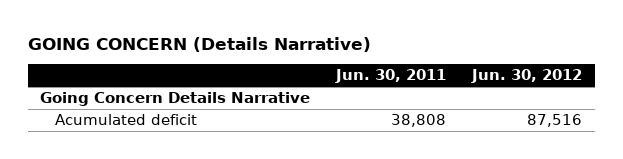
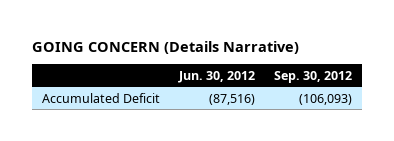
[335,69,447,84] Jun. 30, 2011 -> none
none -> [274,70,353,83] Sep. 30, 2012
[40,92,311,107] Going Concern Details Narrative -> none
[55,114,198,126] Acumulated deficit -> [41,92,160,103] Accumulated Deficit
[527,114,583,128] 87,516 -> [208,93,255,105] (87,516)

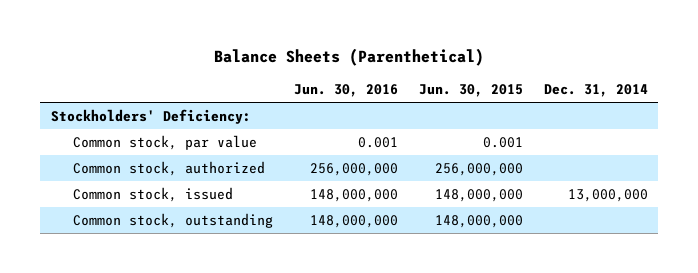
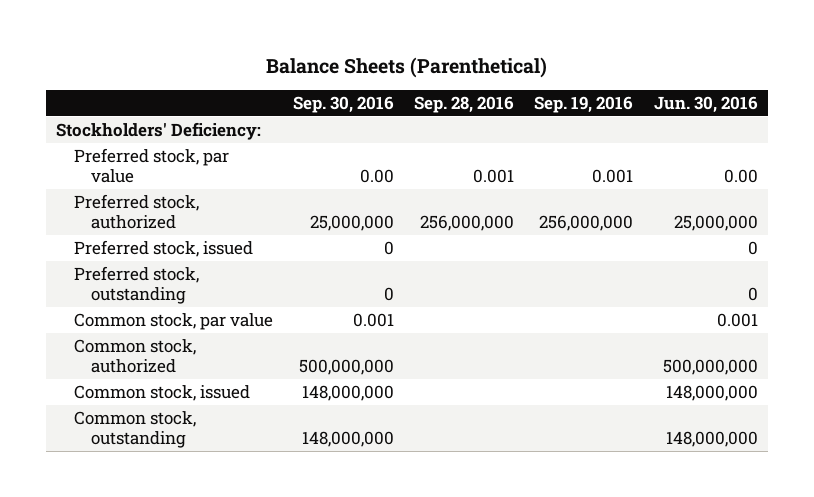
[418,83,523,97] Jun. 30, 2015 -> none
[543,83,648,97] Dec. 31, 2014 -> none
none -> [293,95,395,113] Sep. 30, 2016
none -> [414,95,515,113] Sep. 28, 2016
none -> [534,95,634,113] Sep. 19, 2016
none -> [73,147,229,184] Preferred stock, par value
none -> [73,193,199,230] Preferred stock, authorized
none -> [73,239,253,257] Preferred stock, issued
none -> [73,265,199,305] Preferred stock, outstanding
[309,162,398,176] 256,000,000 -> [662,359,758,376] 500,000,000

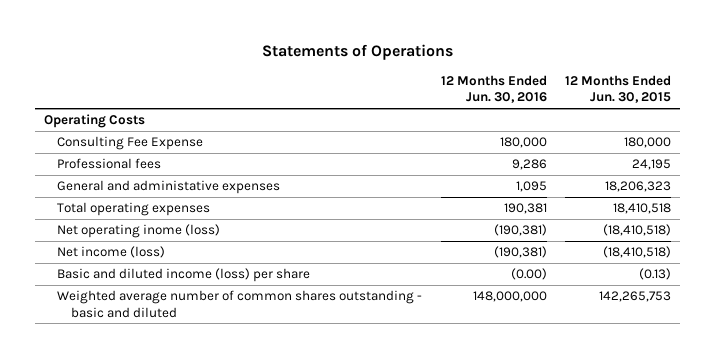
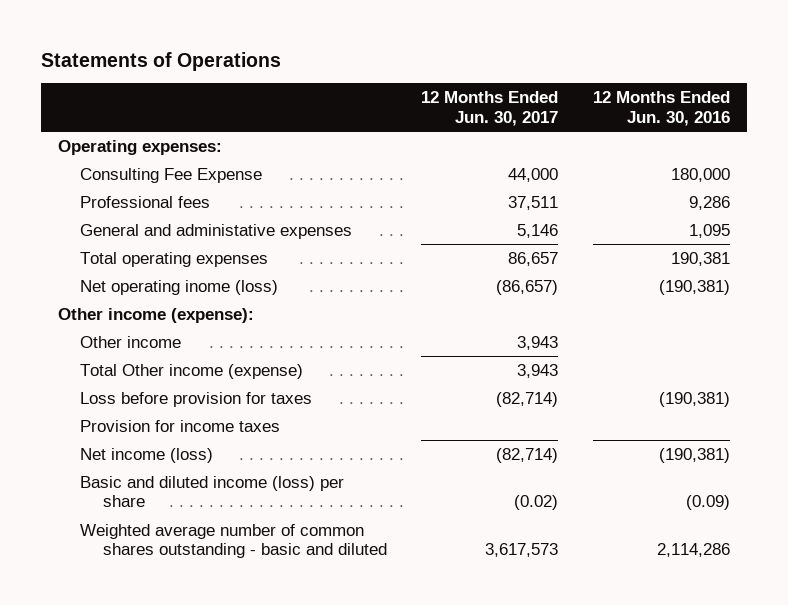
[565,75,672,104] 12 Months Ended Jun. 30, 2015 -> none
none -> [421,91,559,126] 12 Months Ended Jun. 30, 2017
[43,114,145,129] Operating Costs -> [57,140,222,156] Operating expenses:
none -> [57,308,254,324] Other income (expense):
none -> [80,336,182,349] Other income
none -> [80,364,304,380] Total Other income (expense)
none -> [80,392,313,408] Loss before provision for taxes
none -> [80,420,281,433] Provision for income taxes
[510,268,547,281] (0.00) -> [686,495,731,511] (0.09)
[472,291,547,303] 148,000,000 -> [657,543,731,558] 2,114,286

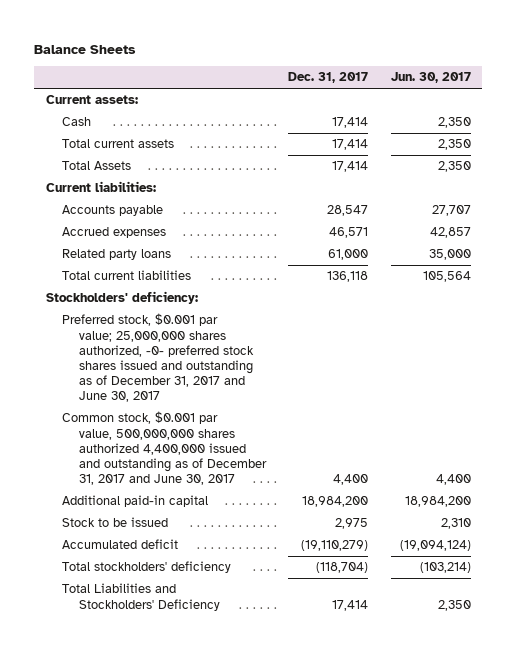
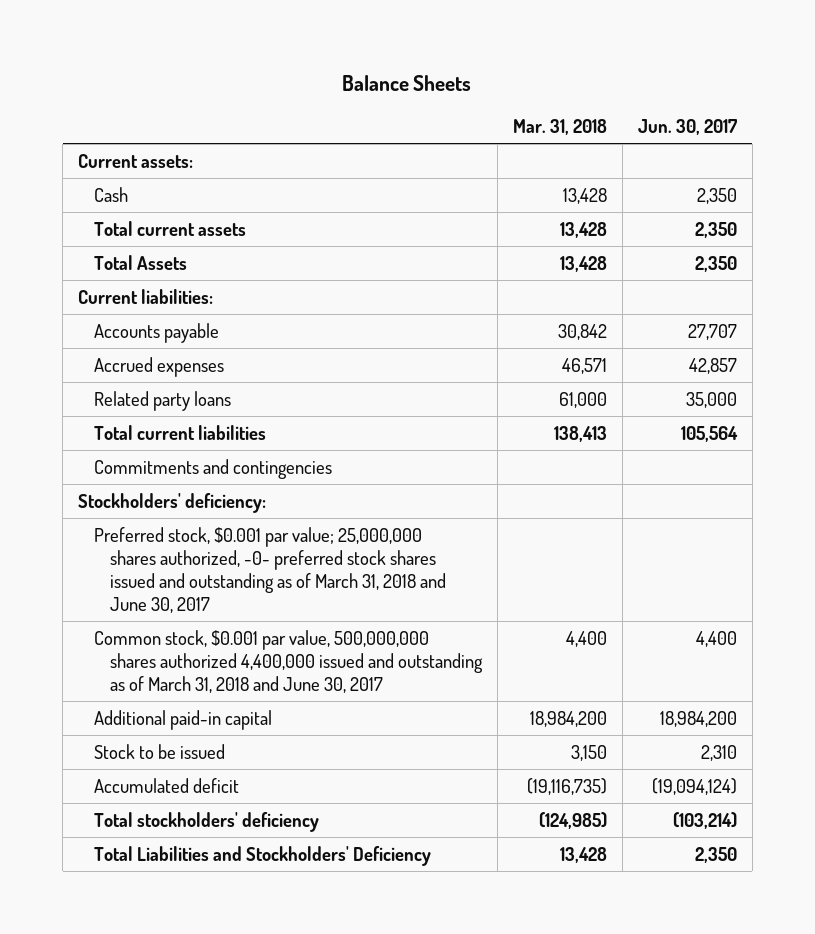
[288,72,369,84] Dec. 31, 2017 -> none
none -> [512,119,607,136] Mar. 31, 2018
none -> [93,458,332,479] Commitments and contingencies
[62,313,255,403] Preferred stock, $0.001 par value; 25,000,000 shares authorized, -0- preferred stock shares issued and outstanding as of December 31, 2017 and June 30, 2017 -> [93,526,446,613] Preferred stock, $0.001 par value; 25,000,000 shares authorized, -0- preferred stock shares issued and outstanding as of March 31, 2018 and June 30, 2017
[62,411,268,486] Common stock, $0.001 par value, 500,000,000 shares authorized 4,400,000 issued and outstanding as of December 31, 2017 and June 30, 2017 -> [93,629,483,693] Common stock, $0.001 par value, 500,000,000 shares authorized 4,400,000 issued and outstanding as of March 31, 2018 and June 30, 2017

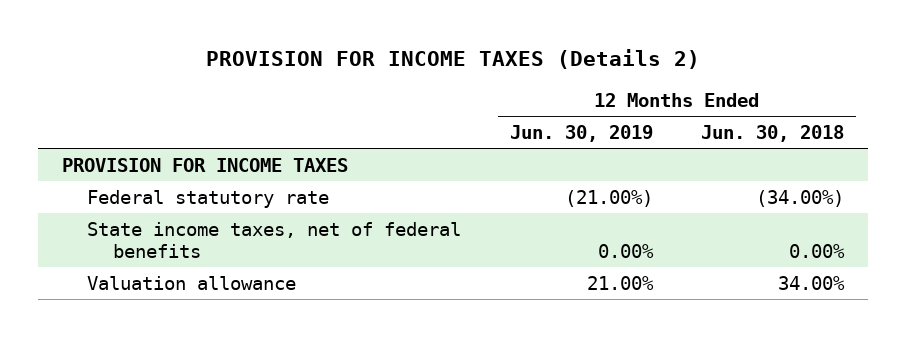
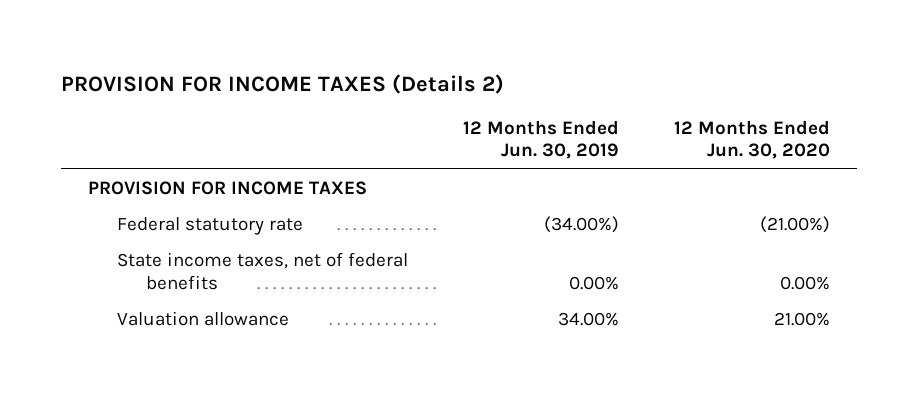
[700,124,844,142] Jun. 30, 2018 -> none
none -> [673,119,830,160] 12 Months Ended Jun. 30, 2020
[564,189,653,207] (21.00%) -> [544,216,620,234] (34.00%)
[586,275,654,290] 21.00% -> [558,312,620,327] 34.00%

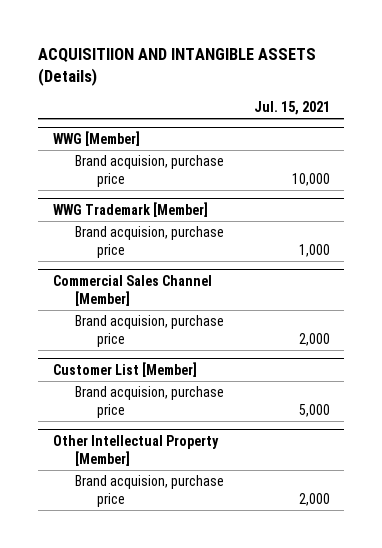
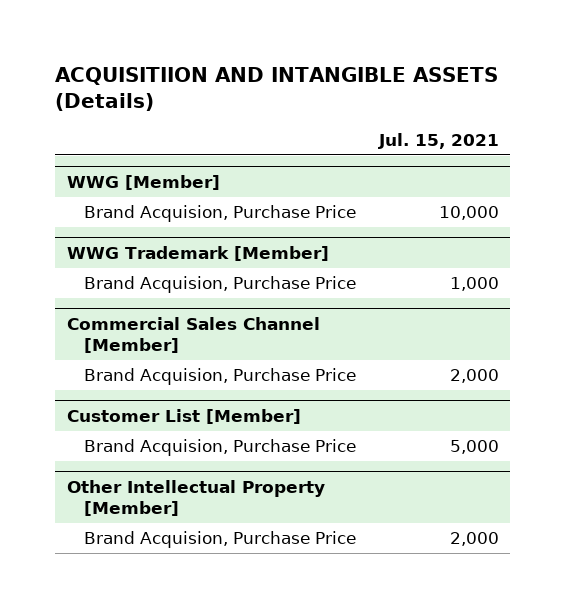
[74,155,224,187] Brand acquision, purchase price -> [84,205,357,223] Brand Acquision, Purchase Price
[74,226,224,258] Brand acquision, purchase price -> [84,276,357,294] Brand Acquision, Purchase Price
[74,315,224,347] Brand acquision, purchase price -> [84,368,357,386] Brand Acquision, Purchase Price
[74,386,224,418] Brand acquision, purchase price -> [84,439,357,457] Brand Acquision, Purchase Price
[74,475,224,507] Brand acquision, purchase price -> [84,531,357,549] Brand Acquision, Purchase Price

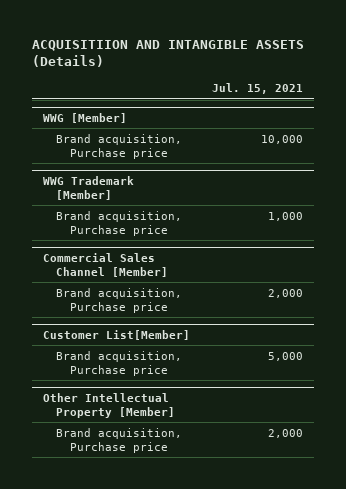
[84,205,357,223] Brand Acquision, Purchase Price -> [56,133,183,159] Brand acquisition, Purchase price
[84,276,357,294] Brand Acquision, Purchase Price -> [56,210,183,236] Brand acquisition, Purchase price
[84,368,357,386] Brand Acquision, Purchase Price -> [56,287,183,313] Brand acquisition, Purchase price
[66,408,301,424] Customer List [Member] -> [43,329,191,340] Customer List[Member]
[84,439,357,457] Brand Acquision, Purchase Price -> [56,350,183,376] Brand acquisition, Purchase price
[84,531,357,549] Brand Acquision, Purchase Price -> [56,427,183,453] Brand acquisition, Purchase price

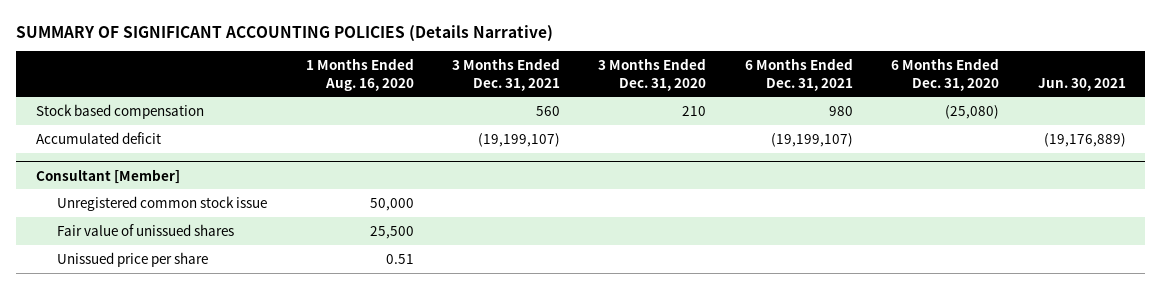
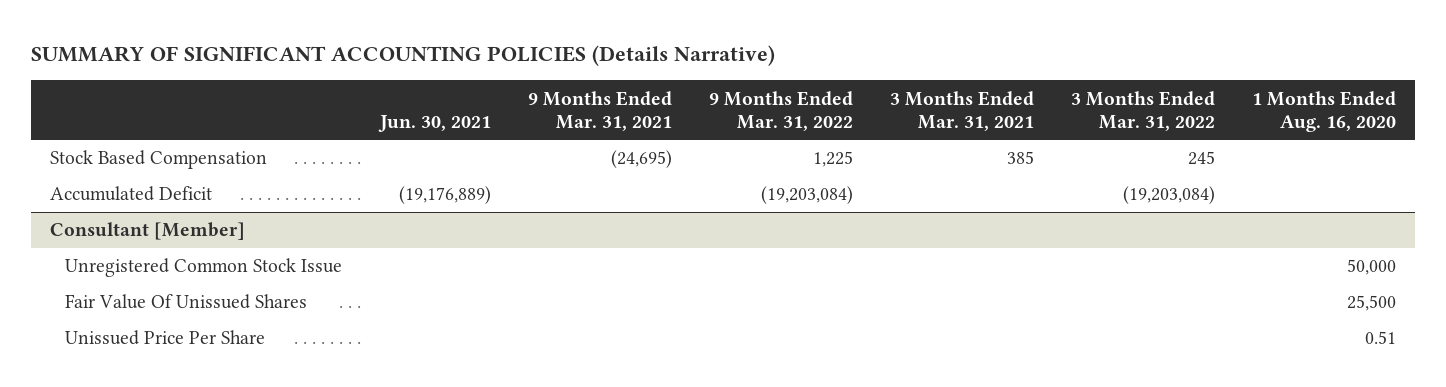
[451,58,560,91] 3 Months Ended Dec. 31, 2021 -> none
[598,58,707,91] 3 Months Ended Dec. 31, 2020 -> none
[744,58,853,91] 6 Months Ended Dec. 31, 2021 -> none
[891,58,1000,91] 6 Months Ended Dec. 31, 2020 -> none
none -> [527,90,672,131] 9 Months Ended Mar. 31, 2021
none -> [708,90,853,131] 9 Months Ended Mar. 31, 2022
none -> [889,90,1034,131] 3 Months Ended Mar. 31, 2021
none -> [1071,90,1216,131] 3 Months Ended Mar. 31, 2022
[35,103,204,119] Stock based compensation -> [49,150,267,170] Stock Based Compensation
[35,131,161,144] Accumulated deficit -> [49,186,212,202] Accumulated Deficit
[57,195,268,211] Unregistered common stock issue -> [65,258,343,278] Unregistered Common Stock Issue
[57,223,235,236] Fair value of unissued shares -> [65,294,308,310] Fair Value Of Unissued Shares
[57,251,209,267] Unissued price per share -> [65,330,266,346] Unissued Price Per Share

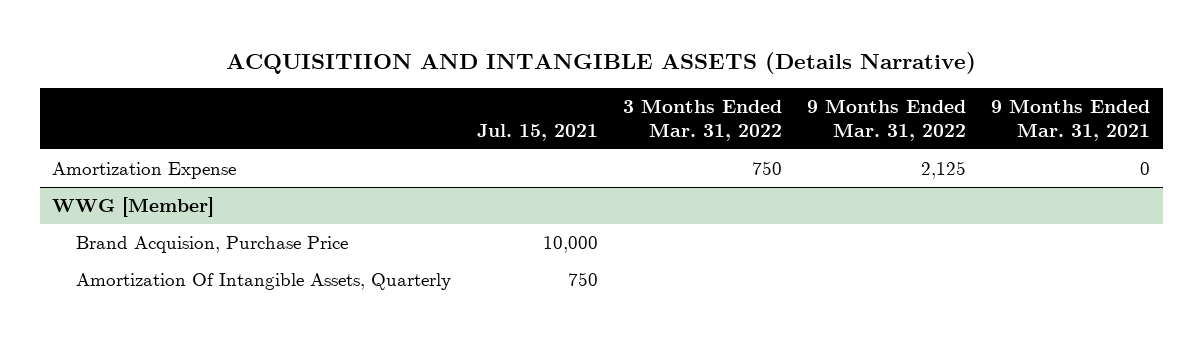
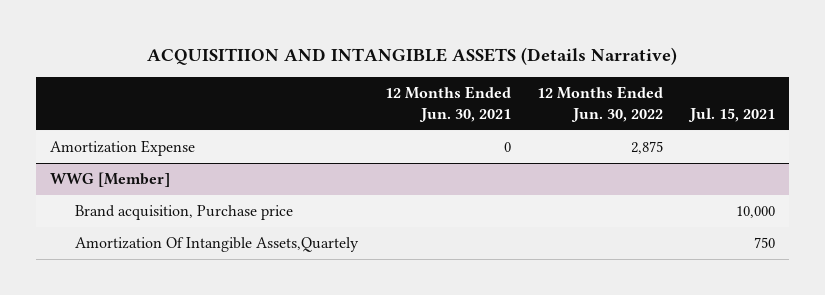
[622,99,782,141] 3 Months Ended Mar. 31, 2022 -> none
[807,99,967,141] 9 Months Ended Mar. 31, 2022 -> none
[991,99,1151,141] 9 Months Ended Mar. 31, 2021 -> none
none -> [384,86,511,122] 12 Months Ended Jun. 30, 2021
none -> [537,86,664,122] 12 Months Ended Jun. 30, 2022
[76,235,349,253] Brand Acquision, Purchase Price -> [74,205,293,221] Brand acquisition, Purchase price
[76,272,452,290] Amortization Of Intangible Assets, Quarterly -> [74,237,359,253] Amortization Of Intangible Assets,Quartely

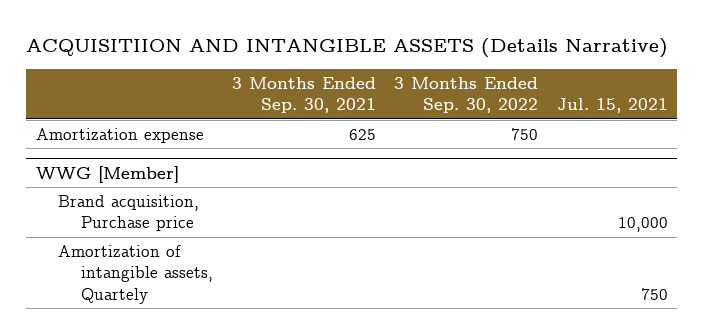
[384,86,511,122] 12 Months Ended Jun. 30, 2021 -> none
[537,86,664,122] 12 Months Ended Jun. 30, 2022 -> none
none -> [231,76,376,114] 3 Months Ended Sep. 30, 2021
none -> [394,76,539,114] 3 Months Ended Sep. 30, 2022
[49,140,195,157] Amortization Expense -> [35,127,204,143] Amortization expense
[74,237,359,253] Amortization Of Intangible Assets,Quartely -> [58,244,213,304] Amortization of intangible assets, Quartely

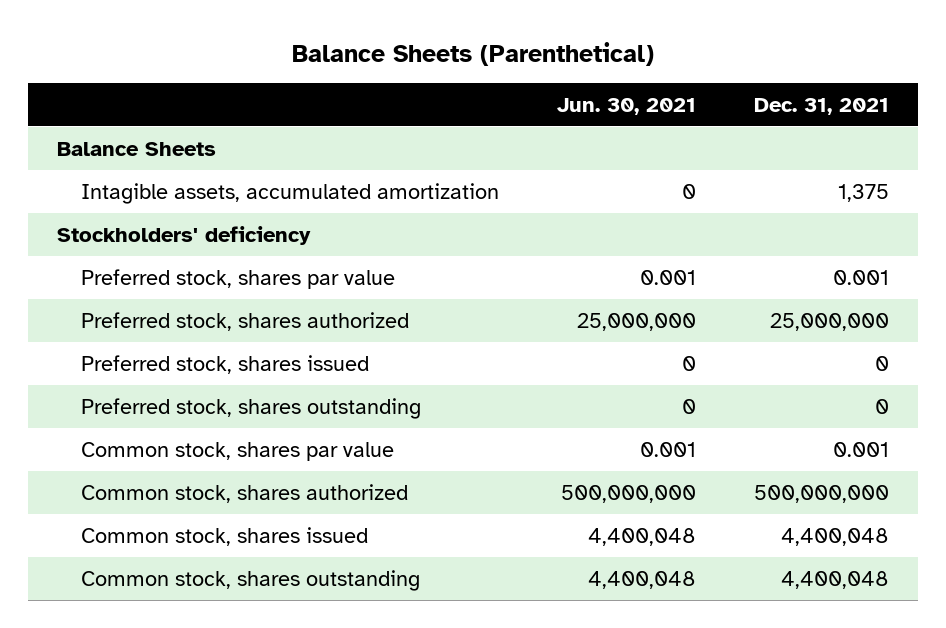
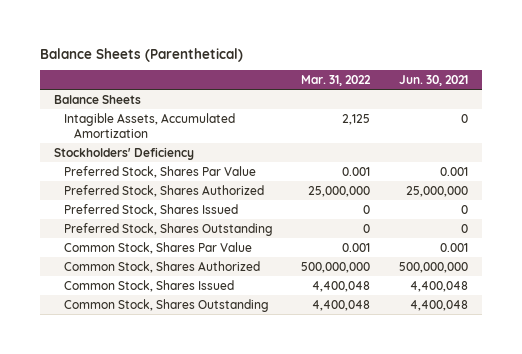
[753,98,889,116] Dec. 31, 2021 -> none
none -> [301,75,372,87] Mar. 31, 2022
[80,182,499,204] Intagible assets, accumulated amortization -> [63,112,235,139] Intagible Assets, Accumulated Amortization
[56,225,311,245] Stockholders' deficiency -> [54,146,195,160] Stockholders' Deficiency
[80,268,395,289] Preferred stock, shares par value -> [63,165,256,178] Preferred Stock, Shares Par Value
[80,311,409,331] Preferred stock, shares authorized -> [63,184,264,197] Preferred Stock, Shares Authorized
[80,354,369,374] Preferred stock, shares issued -> [63,203,238,216] Preferred Stock, Shares Issued
[80,397,421,419] Preferred stock, shares outstanding -> [63,222,273,236] Preferred Stock, Shares Outstanding
[80,441,394,461] Common stock, shares par value -> [63,241,252,254] Common Stock, Shares Par Value
[80,483,408,503] Common stock, shares authorized -> [63,260,260,273] Common Stock, Shares Authorized
[80,526,368,546] Common stock, shares issued -> [63,279,234,292] Common Stock, Shares Issued
[80,569,420,591] Common stock, shares outstanding -> [63,298,269,312] Common Stock, Shares Outstanding

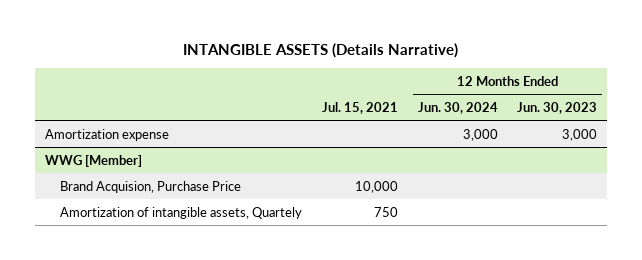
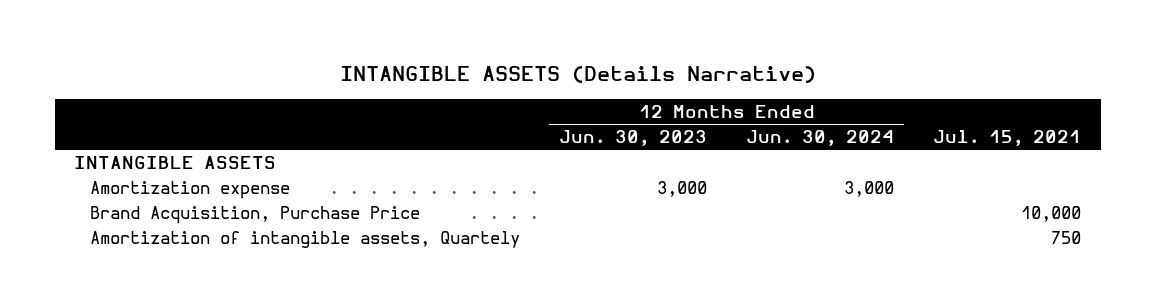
none -> [74,156,277,170] INTANGIBLE ASSETS
[45,154,143,167] WWG [Member] -> none
[60,180,242,193] Brand Acquision, Purchase Price -> [89,206,420,225] Brand Acquisition, Purchase Price

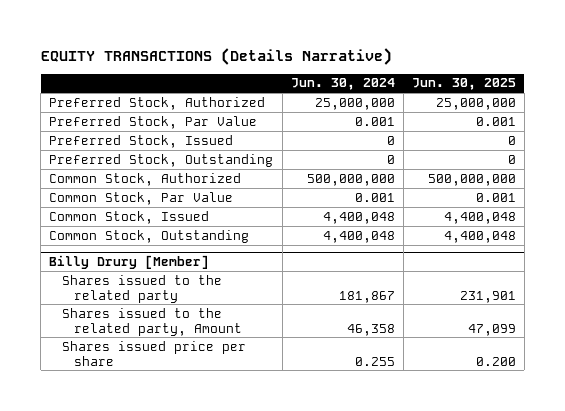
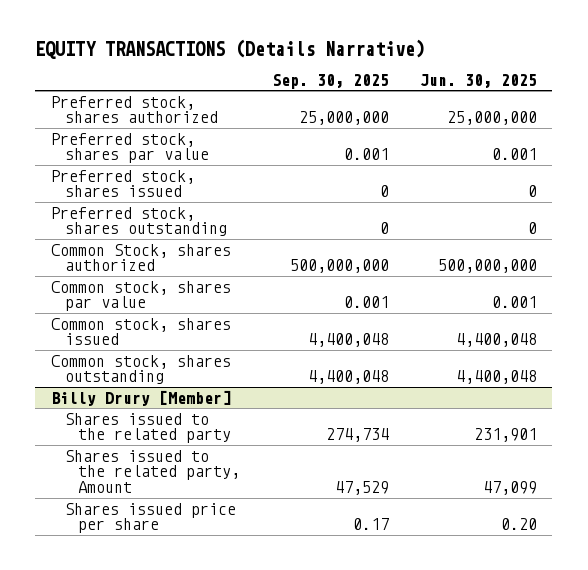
[290,78,395,91] Jun. 30, 2024 -> none
none -> [271,74,389,90] Sep. 30, 2025
[49,96,266,110] Preferred Stock, Authorized -> [51,95,218,124] Preferred stock, shares authorized
[49,115,258,129] Preferred Stock, Par Value -> [51,132,209,164] Preferred stock, shares par value
[49,134,234,148] Preferred Stock, Issued -> [51,169,196,198] Preferred stock, shares issued
[49,153,274,167] Preferred Stock, Outstanding -> [51,206,227,237] Preferred stock, shares outstanding
[49,172,242,186] Common Stock, Authorized -> [51,243,232,272] Common Stock, shares authorized
[49,191,234,205] Common Stock, Par Value -> [51,280,232,312] Common stock, shares par value
[49,210,210,224] Common Stock, Issued -> [51,317,232,346] Common stock, shares issued
[49,229,250,243] Common Stock, Outstanding -> [51,354,232,385] Common stock, shares outstanding
[475,356,516,366] 0.200 -> [500,518,537,531] 0.20

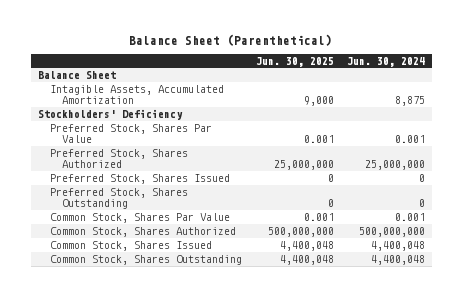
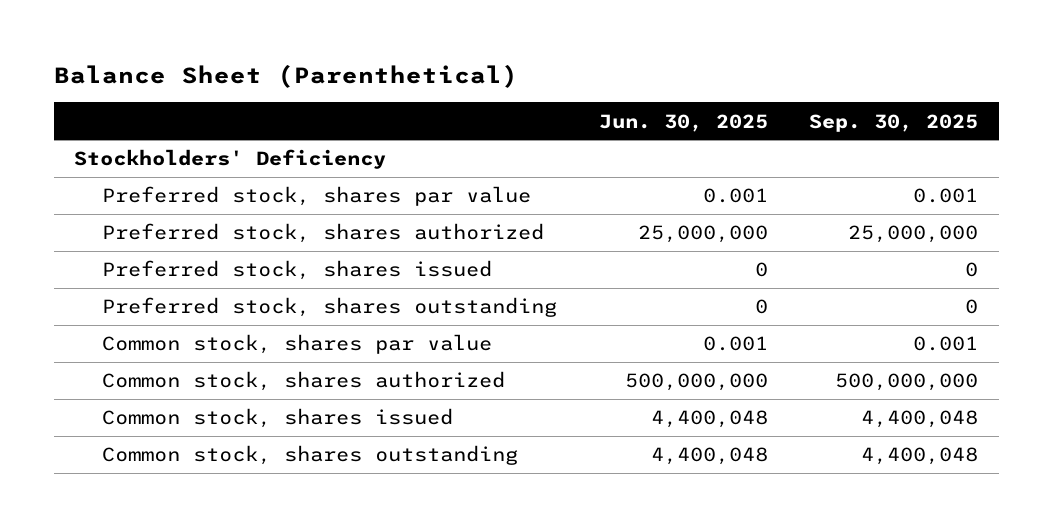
[347,56,426,67] Jun. 30, 2024 -> none
none -> [809,113,979,132] Sep. 30, 2025
[37,70,116,79] Balance Sheet -> none
[50,84,225,104] Intagible Assets, Accumulated Amortization -> none
[50,123,213,143] Preferred Stock, Shares Par Value -> [102,186,532,207] Preferred stock, shares par value
[50,148,189,168] Preferred Stock, Shares Authorized -> [102,223,545,244] Preferred stock, shares authorized
[50,173,231,184] Preferred Stock, Shares Issued -> [102,260,493,281] Preferred stock, shares issued
[50,187,189,209] Preferred Stock, Shares Outstanding -> [102,297,558,318] Preferred stock, shares outstanding
[50,212,231,223] Common Stock, Shares Par Value -> [102,334,493,355] Common stock, shares par value
[50,226,237,237] Common Stock, Shares Authorized -> [102,371,506,392] Common stock, shares authorized
[50,240,213,251] Common Stock, Shares Issued -> [102,408,454,429] Common stock, shares issued
[50,254,243,265] Common Stock, Shares Outstanding -> [102,445,519,466] Common stock, shares outstanding

